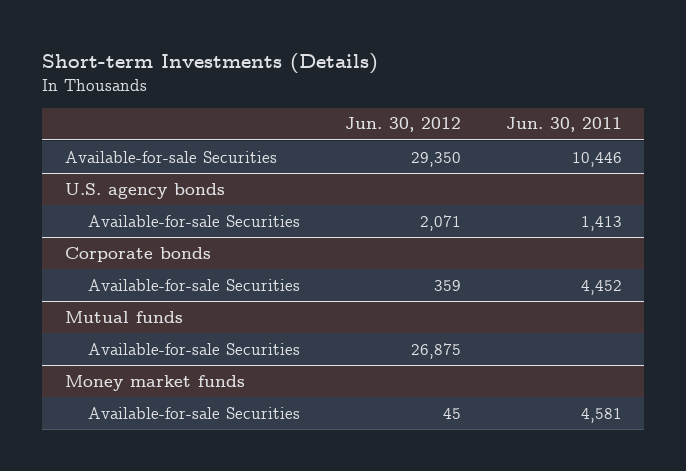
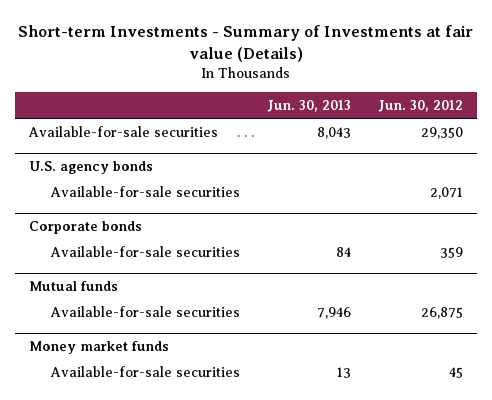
[42,53,379,75] Short-term Investments (Details) -> [18,25,474,63] Short-term Investments - Summary of Investments at fair value (Details)
[505,117,622,133] Jun. 30, 2011 -> none
none -> [266,100,351,113] Jun. 30, 2013
[64,150,277,163] Available-for-sale Securities -> [28,125,219,137] Available-for-sale securities
[88,214,301,227] Available-for-sale Securities -> [49,185,240,197] Available-for-sale securities
[88,278,301,291] Available-for-sale Securities -> [49,245,240,257] Available-for-sale securities
[88,342,301,355] Available-for-sale Securities -> [49,305,240,317] Available-for-sale securities
[88,406,301,419] Available-for-sale Securities -> [49,365,240,377] Available-for-sale securities

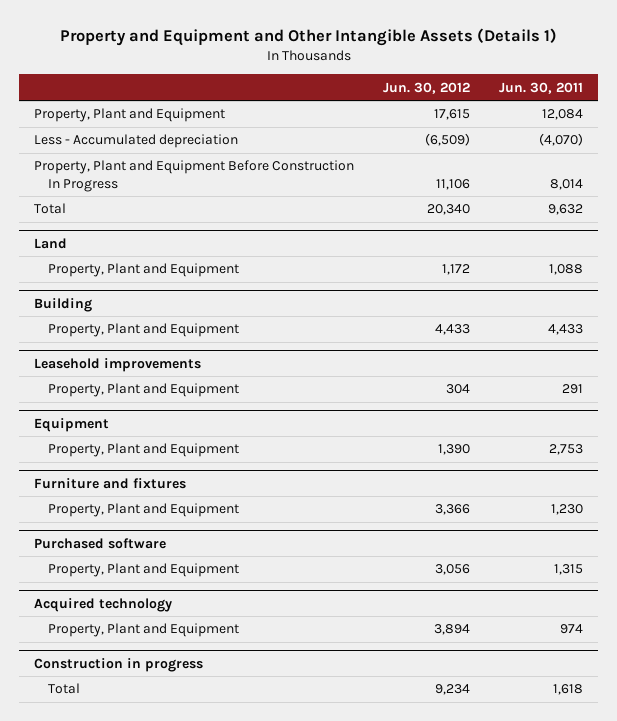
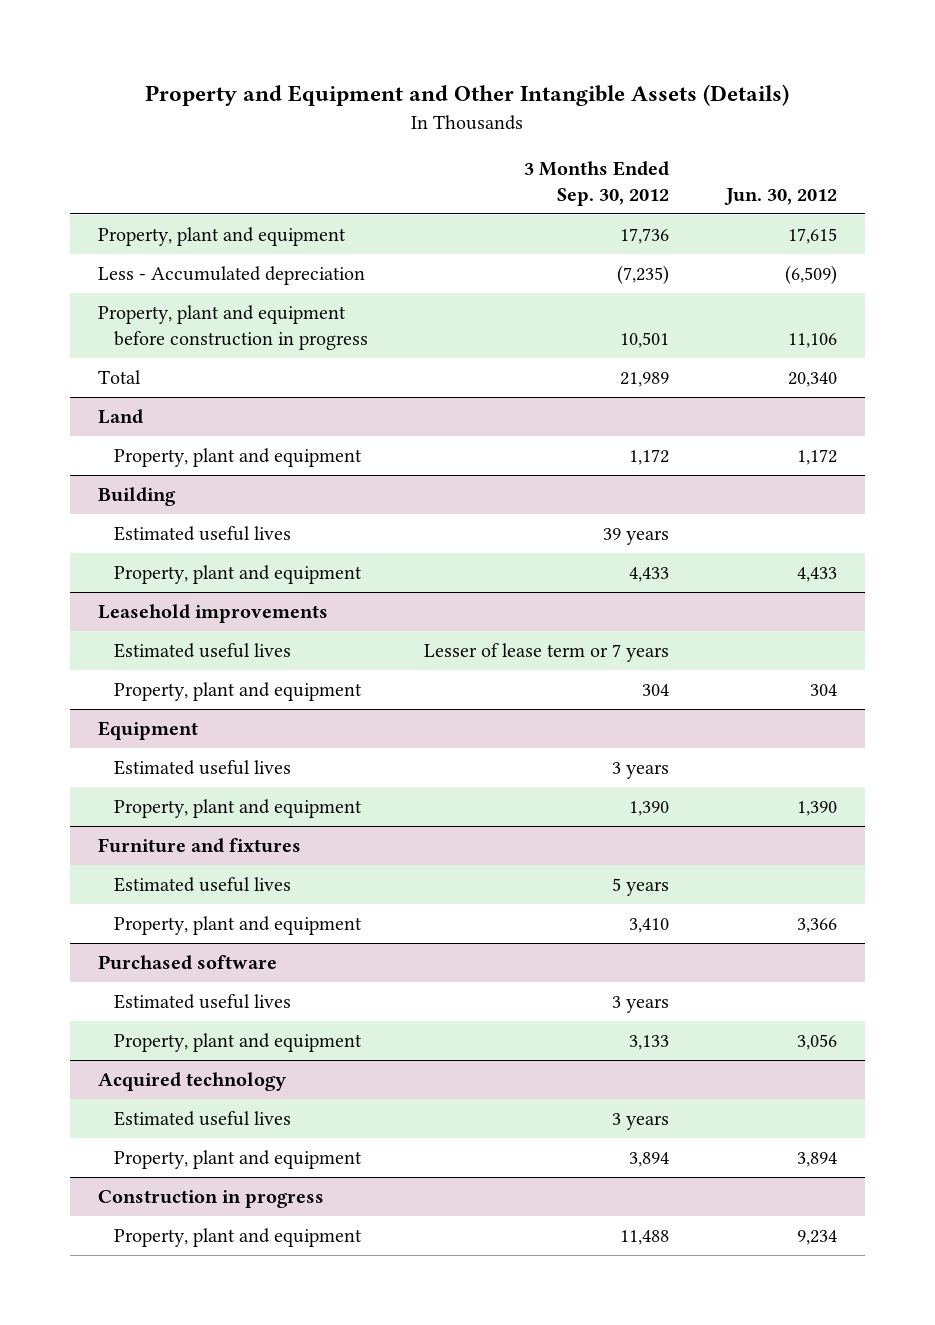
[59,28,557,47] Property and Equipment and Other Intangible Assets (Details 1) -> [145,84,790,107] Property and Equipment and Other Intangible Assets (Details)
[499,81,584,94] Jun. 30, 2011 -> none
none -> [524,160,670,206] 3 Months Ended Sep. 30, 2012
[33,108,225,123] Property, Plant and Equipment -> [98,226,347,246] Property, plant and equipment
[33,160,354,192] Property, Plant and Equipment Before Construction In Progress -> [98,304,368,350] Property, plant and equipment before construction in progress
[48,263,240,278] Property, Plant and Equipment -> [113,447,362,467] Property, plant and equipment
none -> [113,525,291,541] Estimated useful lives
[48,323,240,338] Property, Plant and Equipment -> [113,564,362,584] Property, plant and equipment
none -> [113,642,291,658] Estimated useful lives
[48,383,240,398] Property, Plant and Equipment -> [113,681,362,701] Property, plant and equipment
none -> [113,759,291,775] Estimated useful lives
[48,443,240,458] Property, Plant and Equipment -> [113,798,362,818] Property, plant and equipment
none -> [113,876,291,892] Estimated useful lives
[48,503,240,518] Property, Plant and Equipment -> [113,915,362,935] Property, plant and equipment
none -> [113,993,291,1009] Estimated useful lives
[48,563,240,578] Property, Plant and Equipment -> [113,1032,362,1052] Property, plant and equipment
none -> [113,1110,291,1126] Estimated useful lives
[48,623,240,638] Property, Plant and Equipment -> [113,1149,362,1169] Property, plant and equipment
[48,683,81,695] Total -> [113,1227,362,1247] Property, plant and equipment

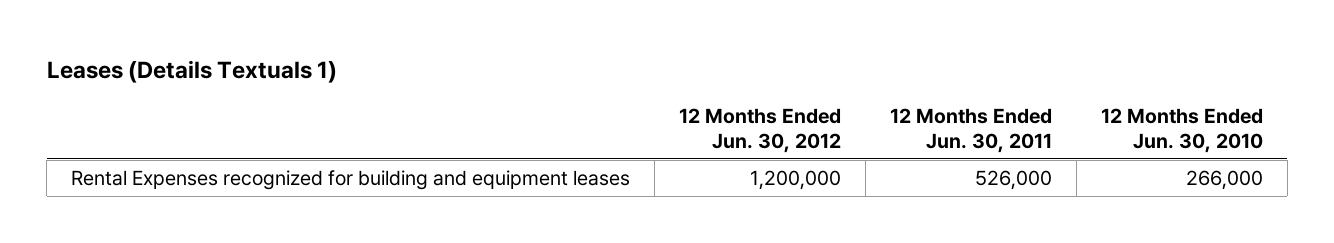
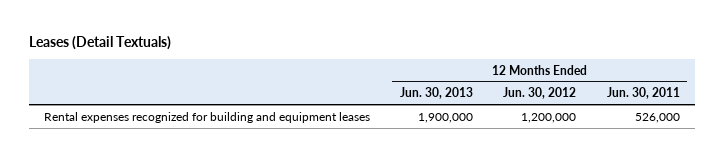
[46,59,337,83] Leases (Details Textuals 1) -> [28,36,171,51] Leases (Detail Textuals)
[1100,108,1263,153] 12 Months Ended Jun. 30, 2010 -> none
none -> [400,87,474,100] Jun. 30, 2013
[71,170,631,191] Rental Expenses recognized for building and equipment leases -> [43,111,370,123] Rental expenses recognized for building and equipment leases

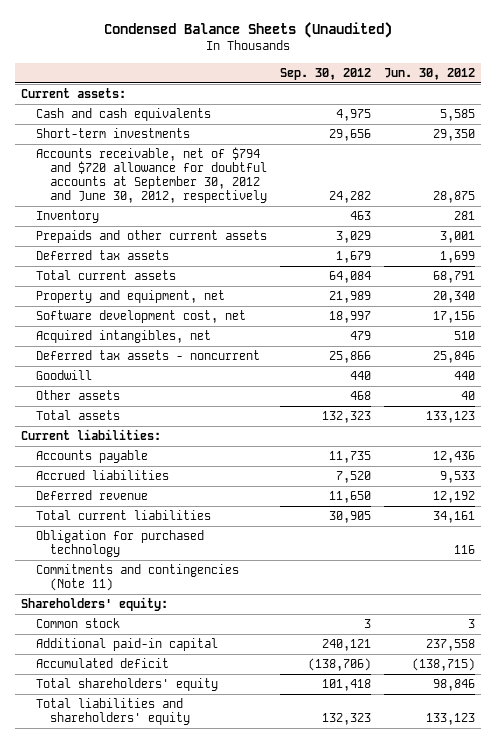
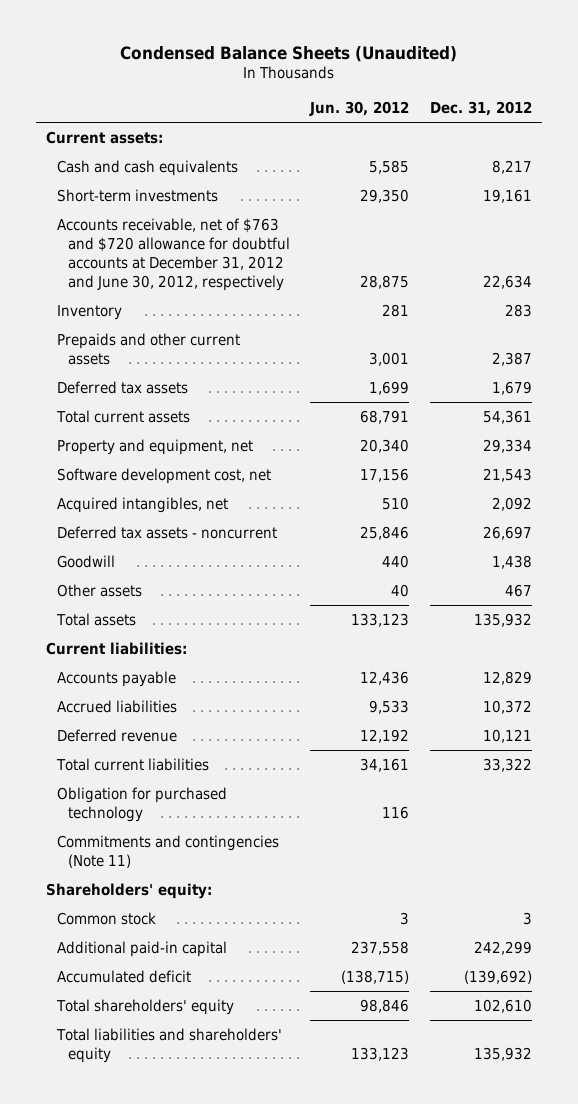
[279,67,371,80] Sep. 30, 2012 -> none
none -> [429,101,532,117] Dec. 31, 2012
[35,147,267,204] Accounts receivable, net of $794 and $720 allowance for doubtful accounts at September 30, 2012 and June 30, 2012, respectively -> [56,217,290,291] Accounts receivable, net of $763 and $720 allowance for doubtful accounts at December 31, 2012 and June 30, 2012, respectively

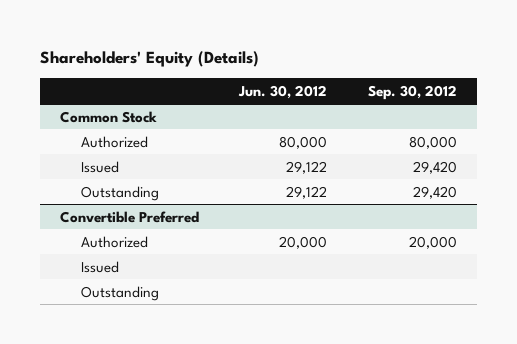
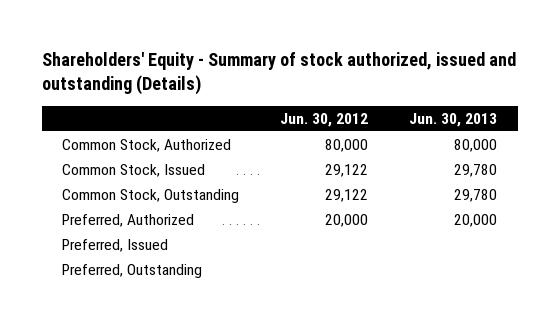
[40,51,260,68] Shareholders' Equity (Details) -> [41,51,516,96] Shareholders' Equity - Summary of stock authorized, issued and outstanding (Details)
[367,84,457,100] Sep. 30, 2012 -> none
none -> [409,112,498,127] Jun. 30, 2013
[60,110,158,123] Common Stock -> none
[60,210,200,223] Convertible Preferred -> none
[80,135,148,148] Authorized -> [62,139,232,153] Common Stock, Authorized
[80,160,119,173] Issued -> [62,164,206,178] Common Stock, Issued
[80,185,159,201] Outstanding -> [62,189,240,204] Common Stock, Outstanding
[80,235,148,248] Authorized -> [62,214,195,228] Preferred, Authorized
[80,260,119,273] Issued -> [62,239,169,253] Preferred, Issued
[80,285,159,301] Outstanding -> [62,264,203,279] Preferred, Outstanding

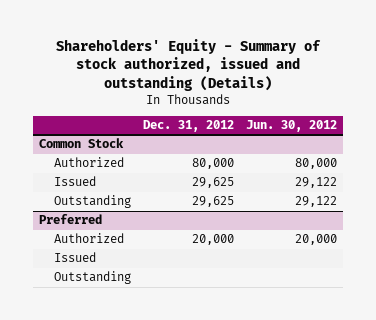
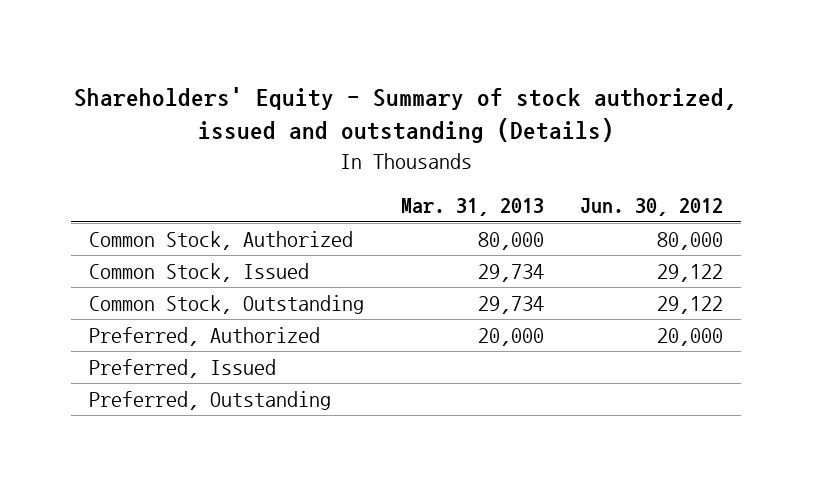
[142,119,234,132] Dec. 31, 2012 -> none
none -> [400,198,544,217] Mar. 31, 2013
[38,138,124,149] Common Stock -> none
[38,214,102,225] Preferred -> none
[53,157,124,168] Authorized -> [89,231,354,251] Common Stock, Authorized
[53,176,96,187] Issued -> [89,263,310,283] Common Stock, Issued
[53,195,131,209] Outstanding -> [89,295,365,315] Common Stock, Outstanding
[53,233,124,244] Authorized -> [89,327,321,347] Preferred, Authorized
[53,252,96,263] Issued -> [89,359,277,379] Preferred, Issued
[53,271,131,285] Outstanding -> [89,391,332,411] Preferred, Outstanding

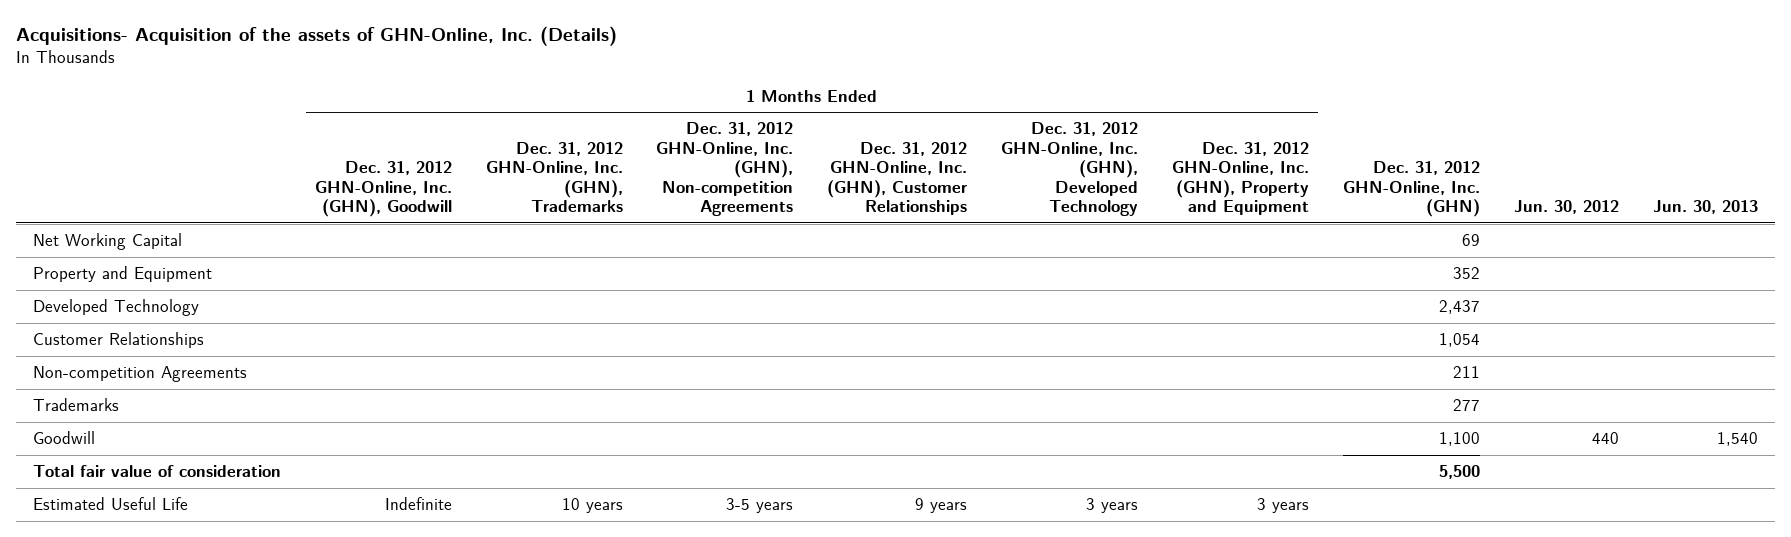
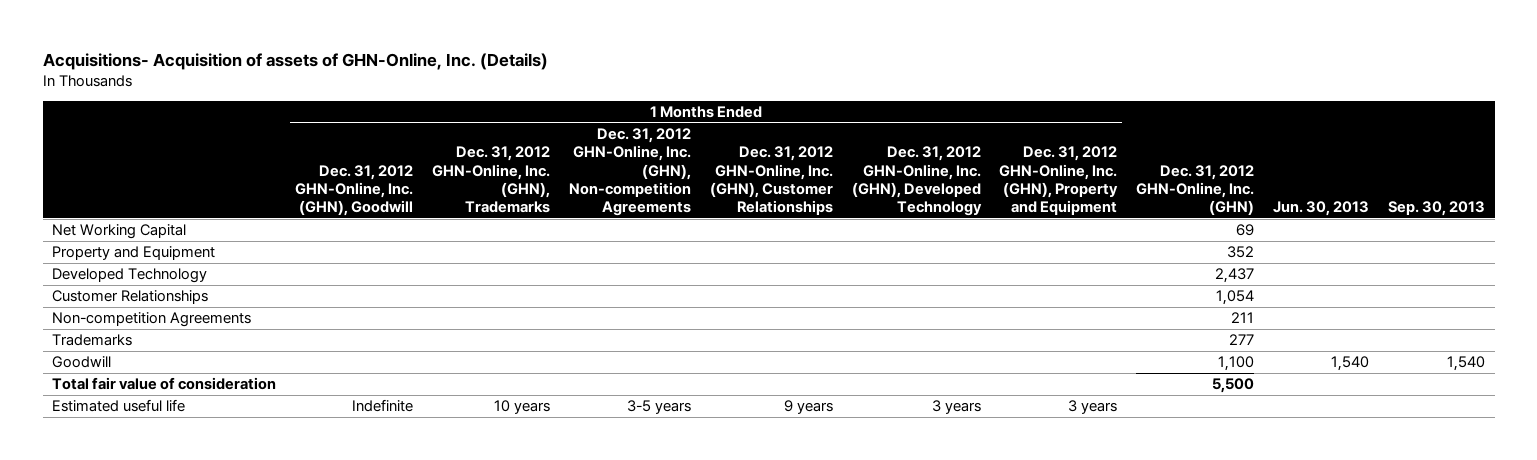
[15,26,617,47] Acquisitions- Acquisition of the assets of GHN-Online, Inc. (Details) -> [42,52,548,70] Acquisitions- Acquisition of assets of GHN-Online, Inc. (Details)
[1514,200,1620,215] Jun. 30, 2012 -> none
none -> [1388,200,1486,216] Sep. 30, 2013
[32,497,188,511] Estimated Useful Life -> [52,399,186,413] Estimated useful life

